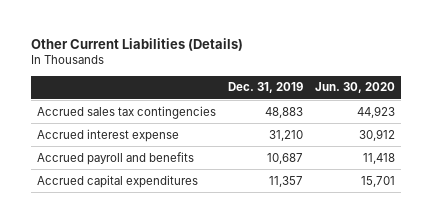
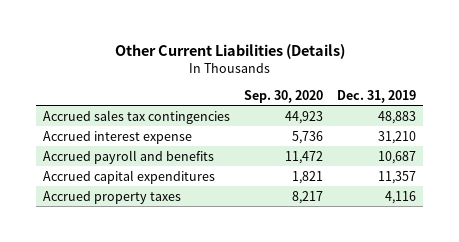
[315,82,396,94] Jun. 30, 2020 -> none
none -> [244,89,324,103] Sep. 30, 2020
none -> [43,190,182,204] Accrued property taxes

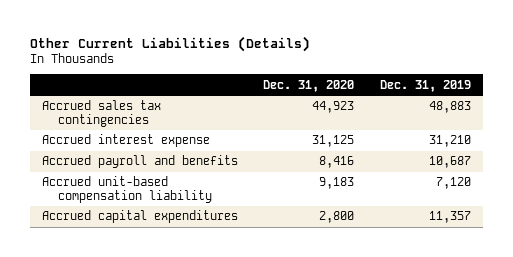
[244,89,324,103] Sep. 30, 2020 -> none
none -> [263,79,355,92] Dec. 31, 2020
none -> [42,176,213,203] Accrued unit-based compensation liability
[43,190,182,204] Accrued property taxes -> none

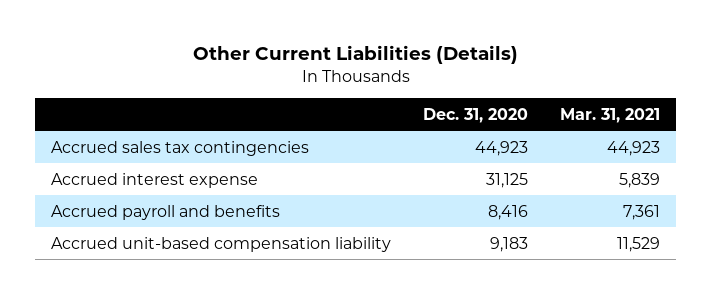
[379,79,471,92] Dec. 31, 2019 -> none
none -> [560,107,661,123] Mar. 31, 2021
[42,210,239,224] Accrued capital expenditures -> none

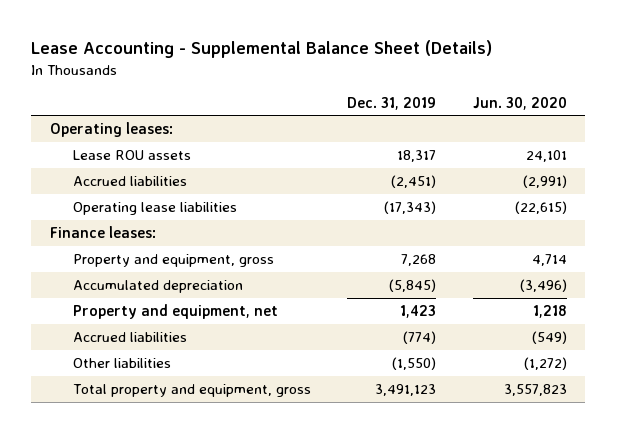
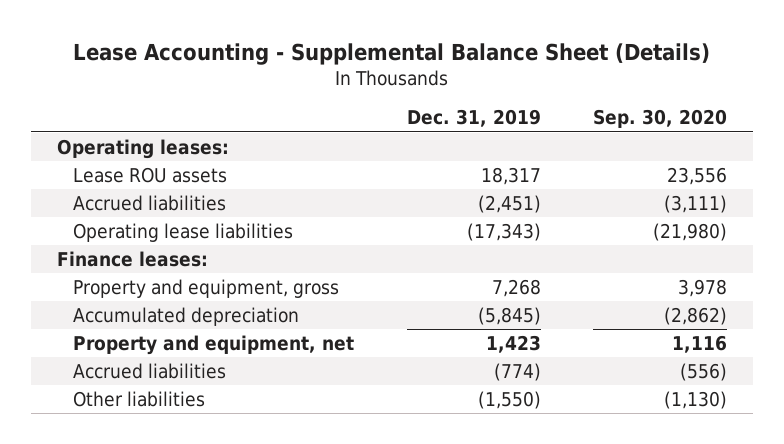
[473,96,568,110] Jun. 30, 2020 -> none
none -> [592,109,727,129] Sep. 30, 2020
[72,383,311,397] Total property and equipment, gross -> none

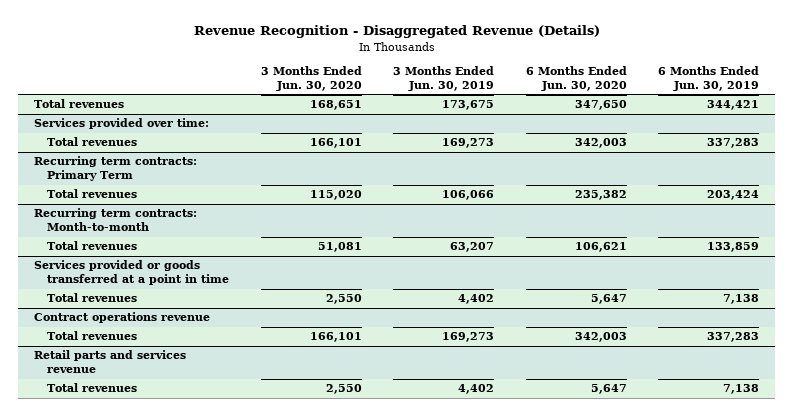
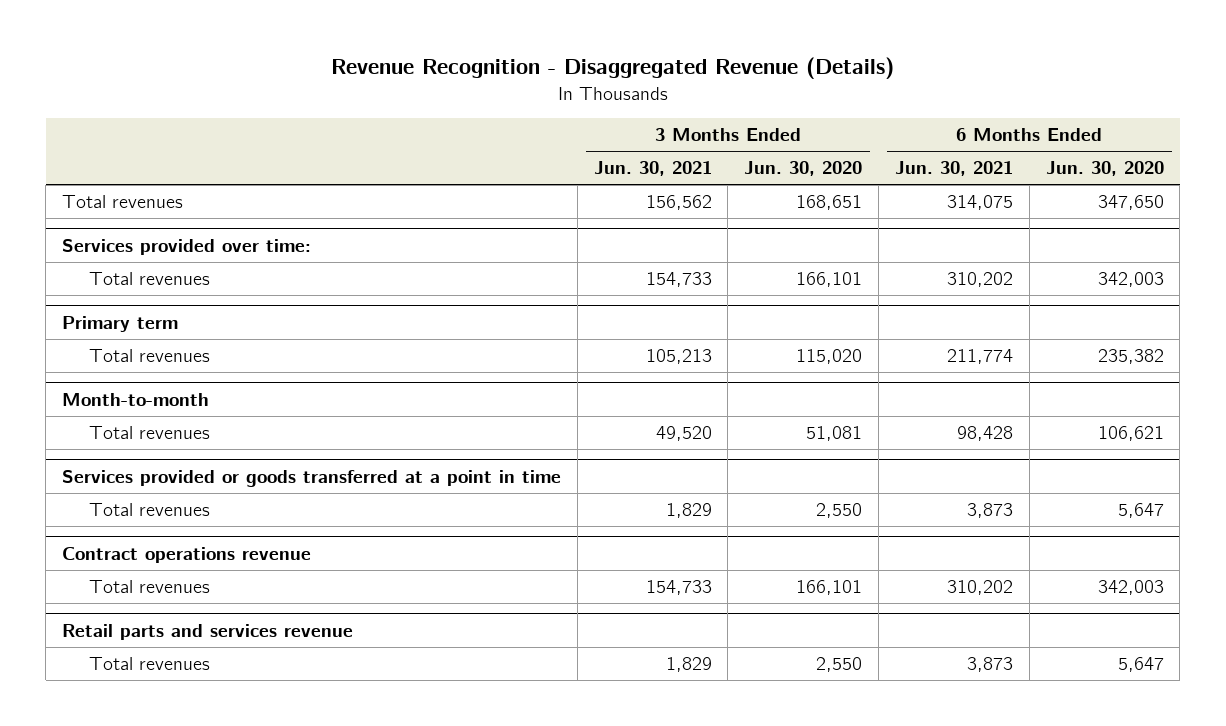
[393,66,495,92] 3 Months Ended Jun. 30, 2019 -> none
[658,66,760,92] 6 Months Ended Jun. 30, 2019 -> none
none -> [593,160,712,176] Jun. 30, 2021
none -> [894,160,1013,176] Jun. 30, 2021
[33,156,197,182] Recurring term contracts: Primary Term -> [62,315,179,332] Primary term
[33,208,197,232] Recurring term contracts: Month-to-month -> [62,392,210,406] Month-to-month

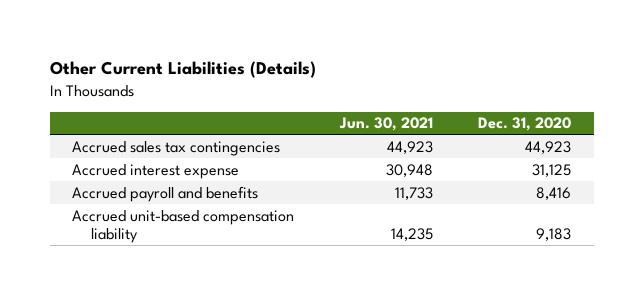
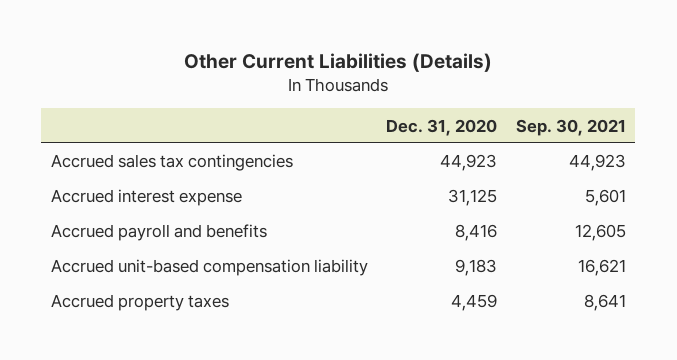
[338,117,433,132] Jun. 30, 2021 -> none
none -> [515,118,626,136] Sep. 30, 2021
none -> [50,294,229,312] Accrued property taxes

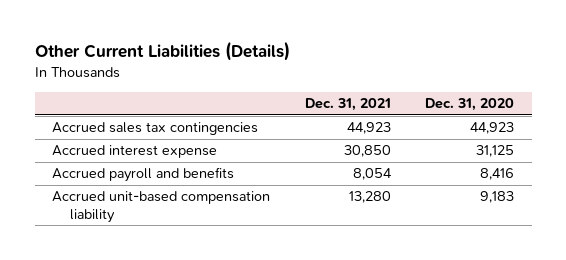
[515,118,626,136] Sep. 30, 2021 -> none
none -> [304,98,391,112] Dec. 31, 2021
[50,294,229,312] Accrued property taxes -> none

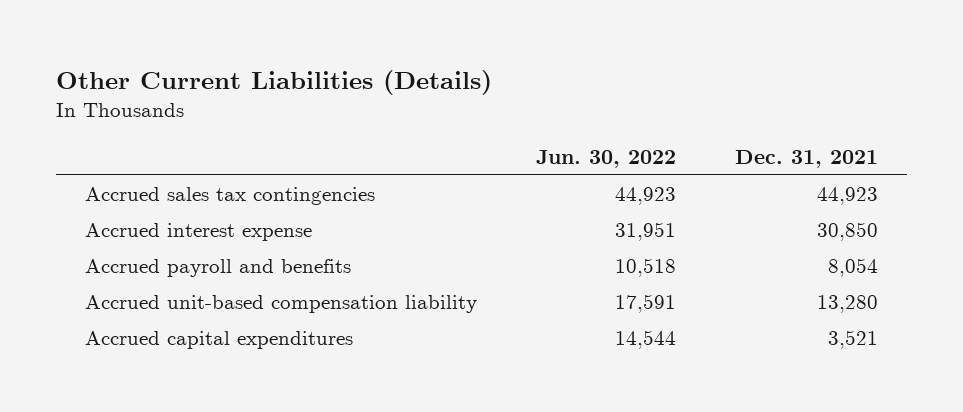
[425,98,515,112] Dec. 31, 2020 -> none
none -> [535,149,676,168] Jun. 30, 2022
none -> [85,331,354,350] Accrued capital expenditures

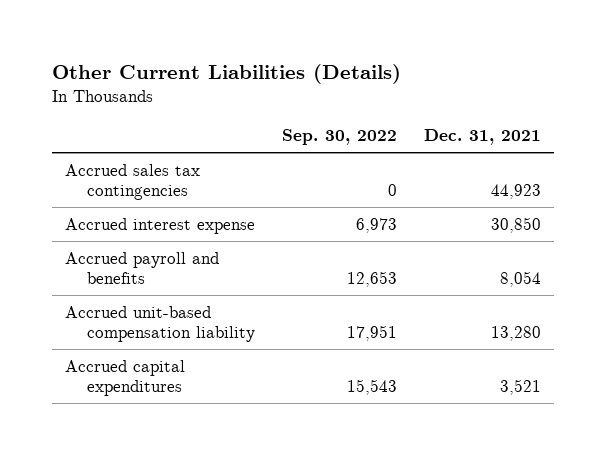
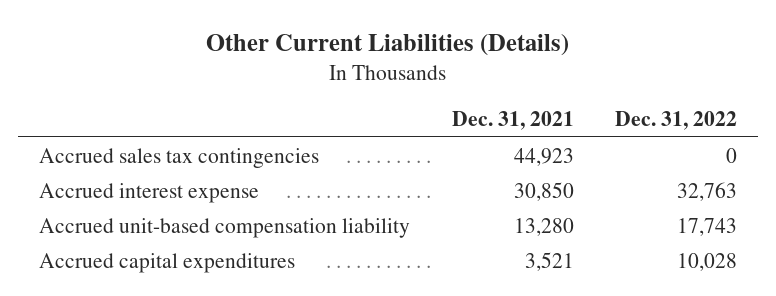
[282,129,398,146] Sep. 30, 2022 -> none
none -> [615,111,738,131] Dec. 31, 2022
[65,251,220,284] Accrued payroll and benefits -> none

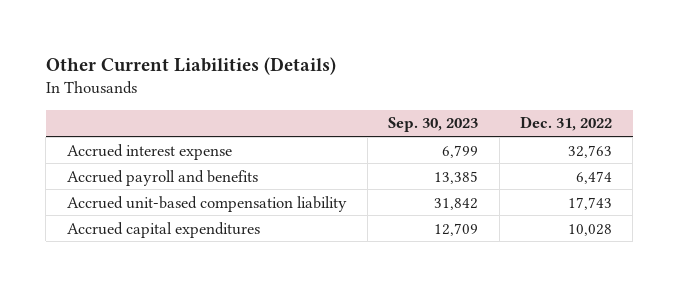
[451,111,574,131] Dec. 31, 2021 -> none
none -> [388,117,479,133] Sep. 30, 2023
[39,147,320,168] Accrued sales tax contingencies -> none
none -> [66,169,258,186] Accrued payroll and benefits

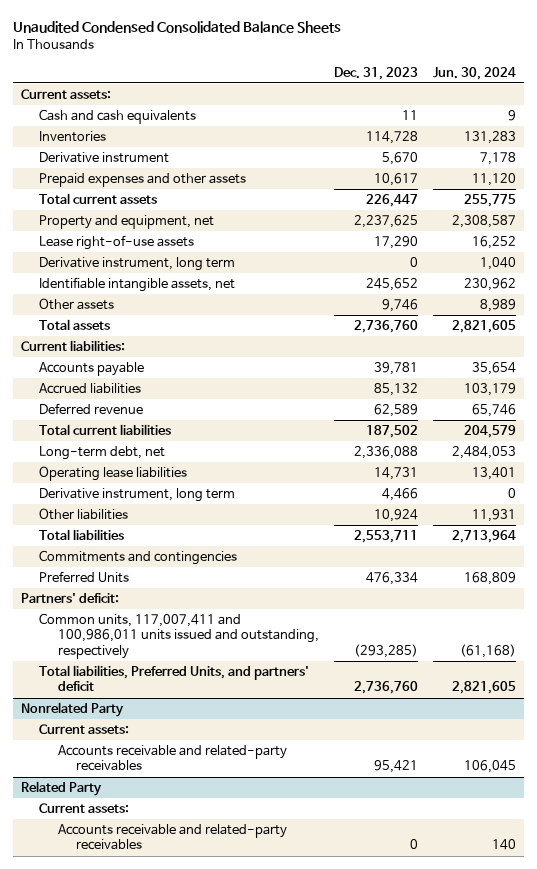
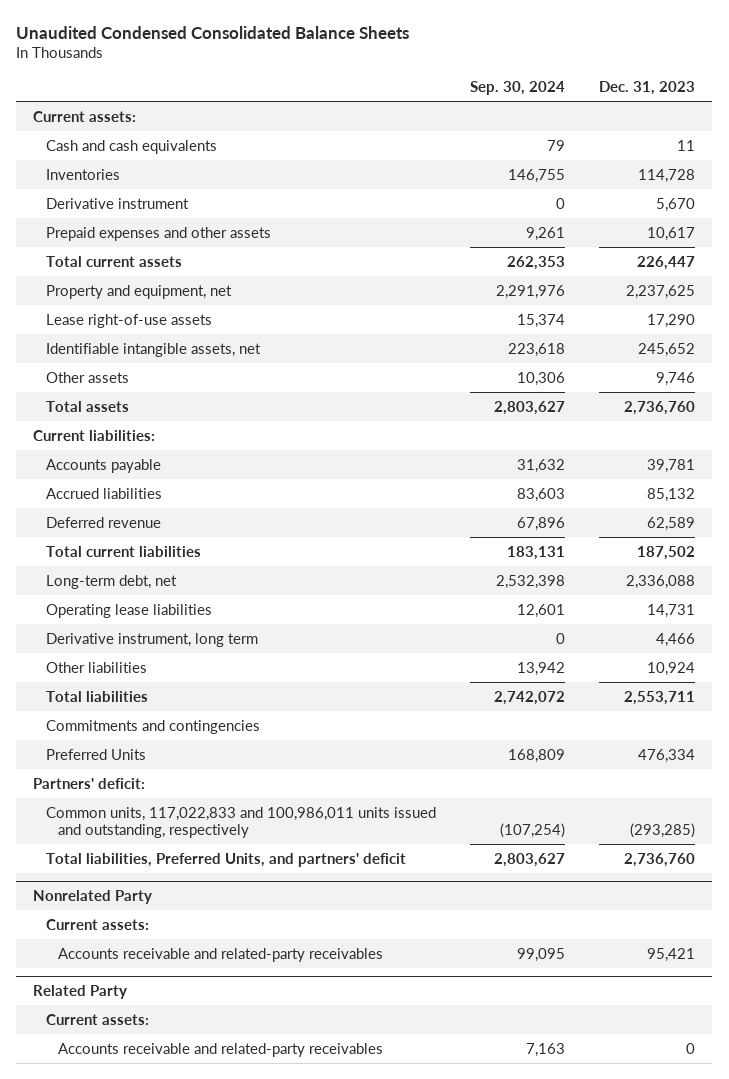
[433,66,517,80] Jun. 30, 2024 -> none
none -> [470,81,566,96] Sep. 30, 2024
[39,257,236,272] Derivative instrument, long term -> none
[39,613,319,659] Common units, 117,007,411 and 100,986,011 units issued and outstanding, respectively -> [45,806,436,839] Common units, 117,022,833 and 100,986,011 units issued and outstanding, respectively

